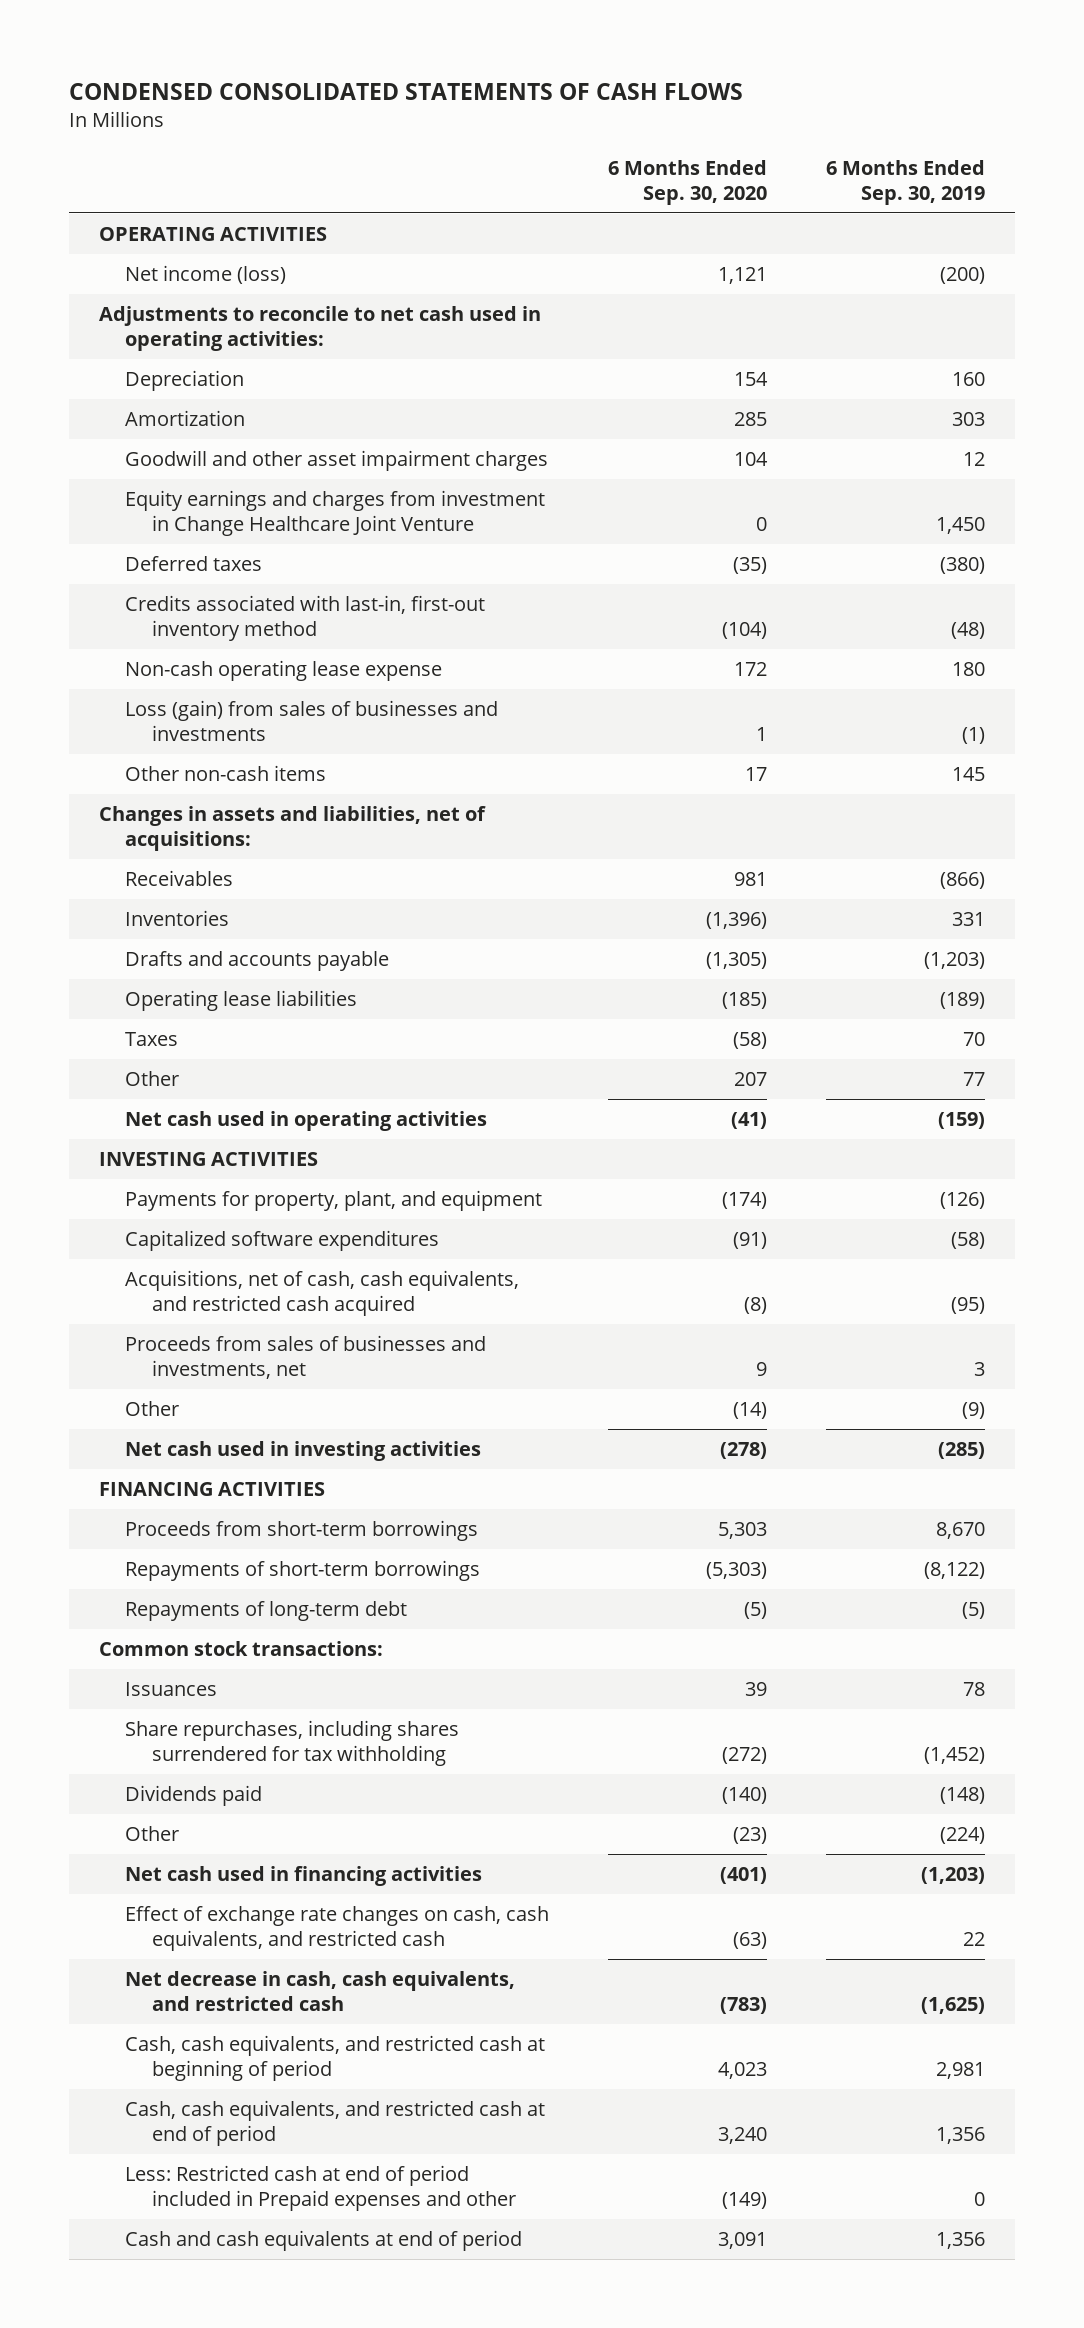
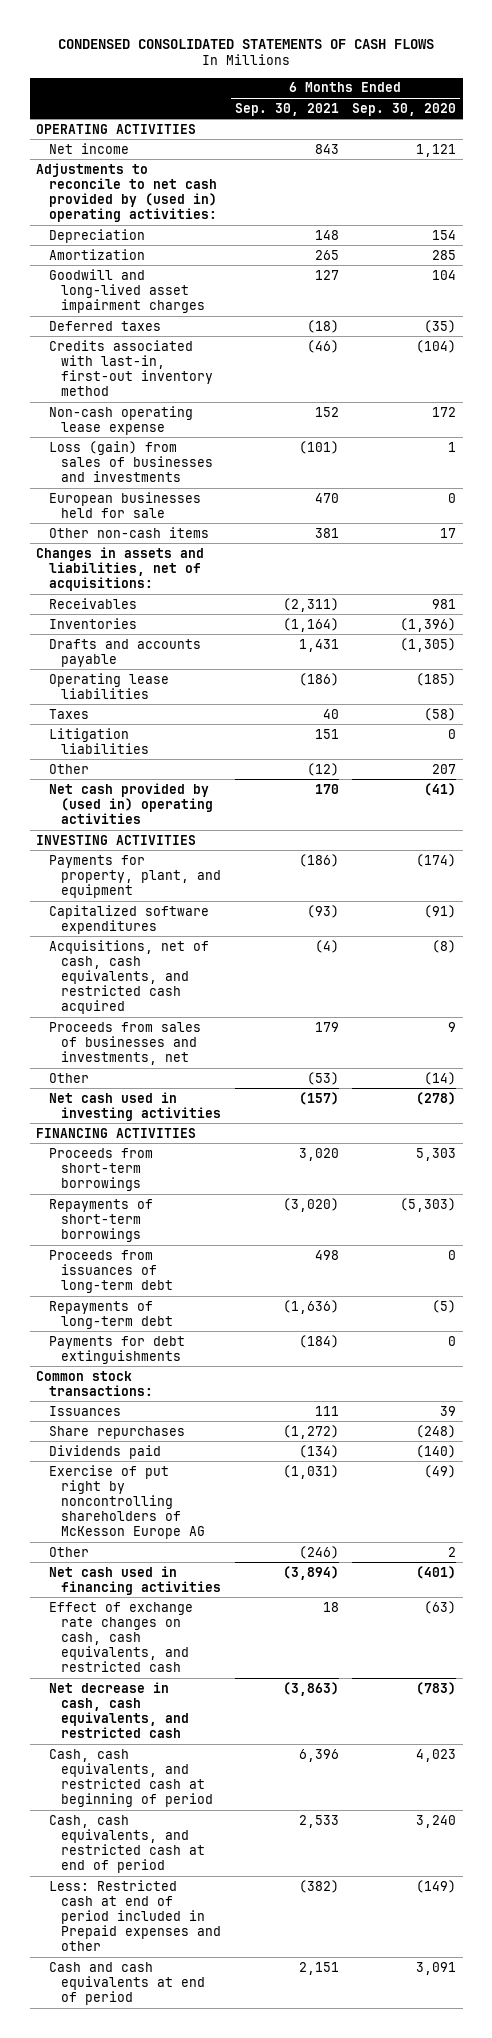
[826,159,986,206] 6 Months Ended Sep. 30, 2019 -> none
none -> [234,102,339,116] Sep. 30, 2021
[125,264,287,284] Net income (loss) -> [48,142,129,154] Net income
[98,305,541,352] Adjustments to reconcile to net cash used in operating activities: -> [36,162,217,223] Adjustments to reconcile to net cash provided by (used in) operating activities:
[125,489,546,537] Equity earnings and charges from investment in Change Healthcare Joint Venture -> none
[125,449,549,471] Goodwill and other asset impairment charges -> [48,268,206,313] Goodwill and long-lived asset impairment charges
none -> [48,491,201,518] European businesses held for sale
none -> [48,727,150,754] Litigation liabilities
[125,1110,488,1131] Net cash used in operating activities -> [48,782,214,824] Net cash provided by (used in) operating activities
none -> [48,1249,174,1293] Proceeds from issuances of long-term debt
none -> [48,1335,185,1364] Payments for debt extinguishments
[125,1719,460,1767] Share repurchases, including shares surrendered for tax withholding -> [48,1425,185,1439] Share repurchases
[722,1747,768,1765] (272) -> [416,1424,457,1438] (248)
none -> [48,1464,206,1540] Exercise of put right by noncontrolling shareholders of McKesson Europe AG
[733,1826,768,1844] (23) -> [448,1546,457,1557] 2

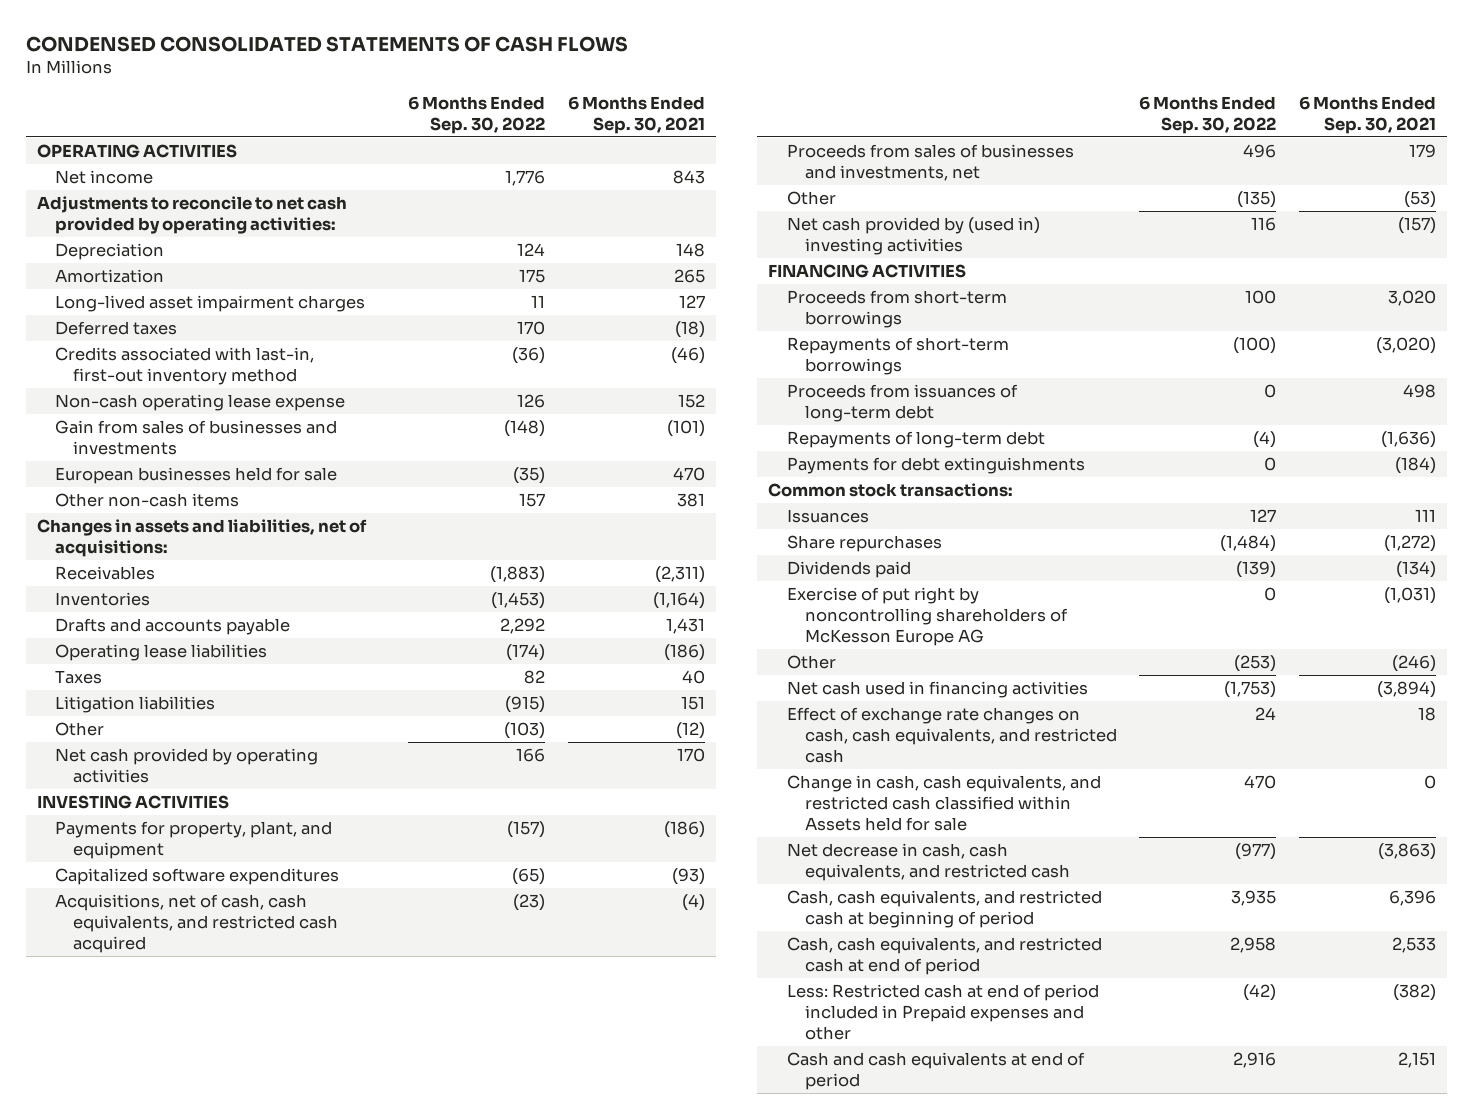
[352,102,457,116] Sep. 30, 2020 -> none
none -> [408,95,546,134] 6 Months Ended Sep. 30, 2022
[36,162,217,223] Adjustments to reconcile to net cash provided by (used in) operating activities: -> [37,196,348,234] Adjustments to reconcile to net cash provided by operating activities:
[48,268,206,313] Goodwill and long-lived asset impairment charges -> [55,295,366,313] Long-lived asset impairment charges
[48,440,214,482] Loss (gain) from sales of businesses and investments -> [55,420,338,455] Gain from sales of businesses and investments
[48,782,214,824] Net cash provided by (used in) operating activities -> [55,748,319,783] Net cash provided by operating activities
[48,1091,222,1121] Net cash used in investing activities -> [786,217,1040,255] Net cash provided by (used in) investing activities
none -> [786,775,1101,831] Change in cash, cash equivalents, and restricted cash classified within Assets held for sale

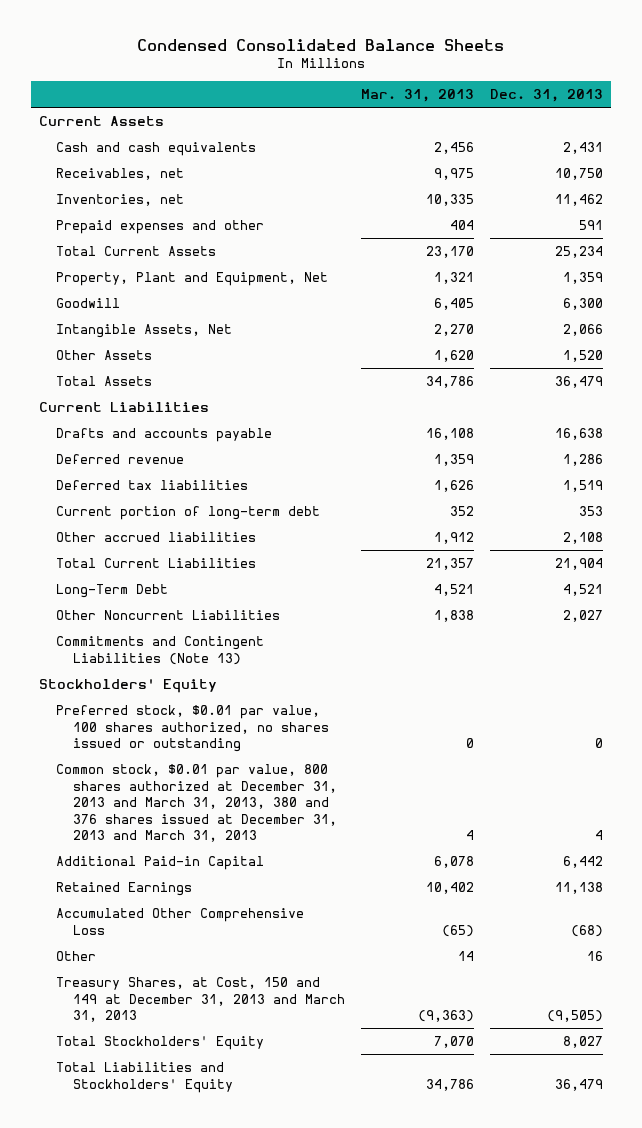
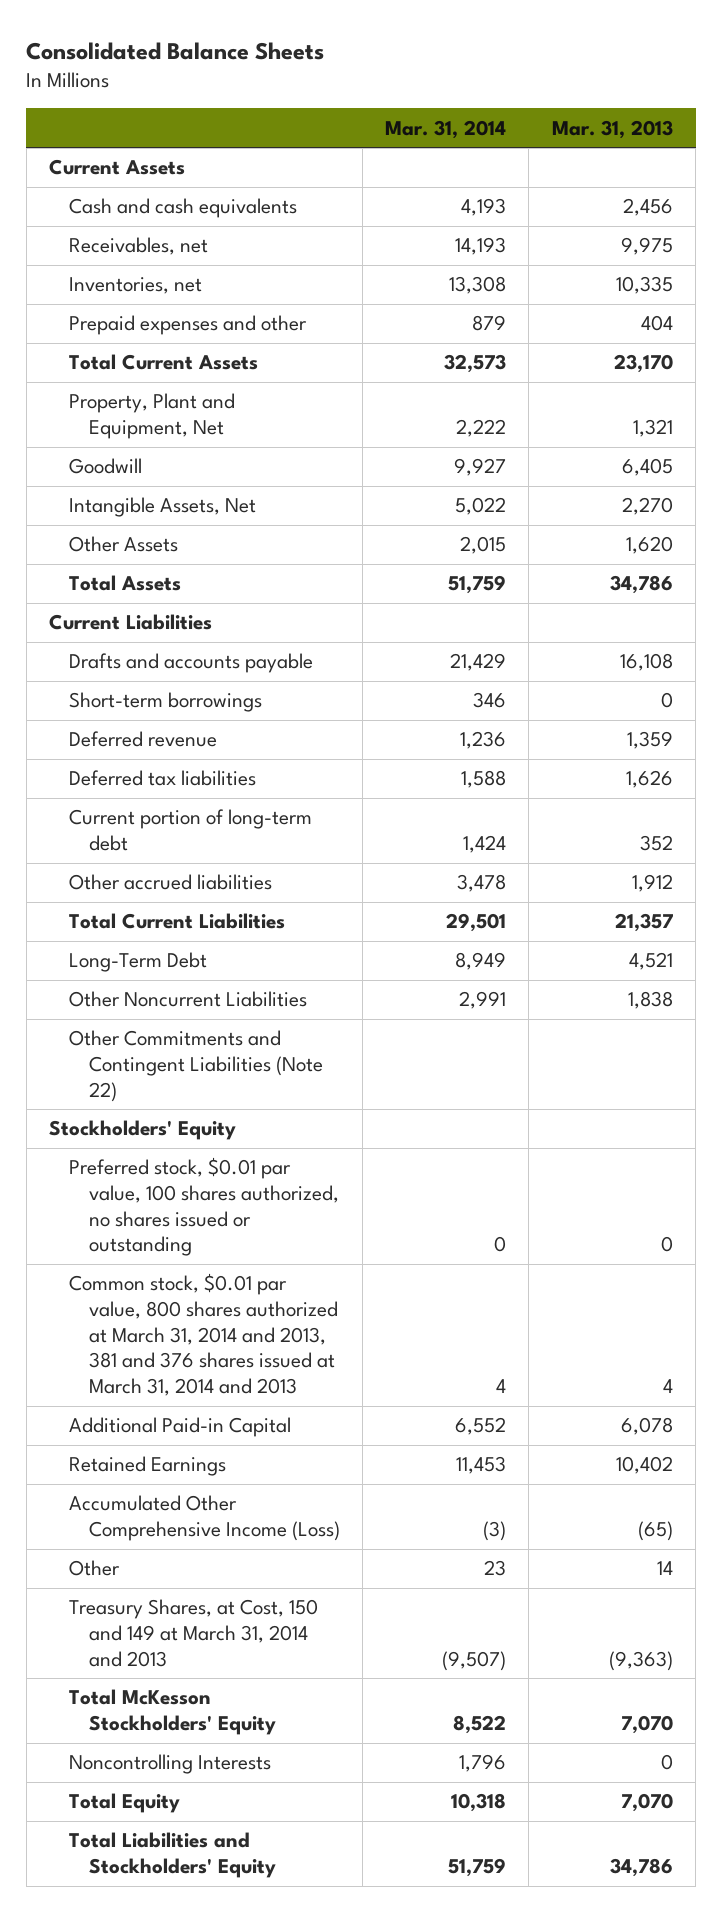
[136,38,504,51] Condensed Consolidated Balance Sheets -> [26,41,325,60] Consolidated Balance Sheets
[490,89,604,103] Dec. 31, 2013 -> none
none -> [385,119,507,139] Mar. 31, 2014
none -> [68,692,262,713] Short-term borrowings
[56,636,265,665] Commitments and Contingent Liabilities (Note 13) -> [68,1030,323,1102] Other Commitments and Contingent Liabilities (Note 22)
[56,764,338,843] Common stock, $0.01 par value, 800 shares authorized at December 31, 2013 and March 31, 2013, 380 and 376 shares issued at December 31, 2013 and March 31, 2013 -> [68,1273,338,1397] Common stock, $0.01 par value, 800 shares authorized at March 31, 2014 and 2013, 381 and 376 shares issued at March 31, 2014 and 2013
[56,908,305,935] Accumulated Other Comprehensive Loss -> [68,1495,340,1542] Accumulated Other Comprehensive Income (Loss)
[56,977,346,1023] Treasury Shares, at Cost, 150 and 149 at December 31, 2013 and March 31, 2013 -> [68,1599,318,1667] Treasury Shares, at Cost, 150 and 149 at March 31, 2014 and 2013
none -> [68,1689,276,1736] Total McKesson Stockholders' Equity
none -> [68,1754,271,1775] Noncontrolling Interests
[56,1036,265,1051] Total Stockholders' Equity -> [68,1793,180,1814] Total Equity

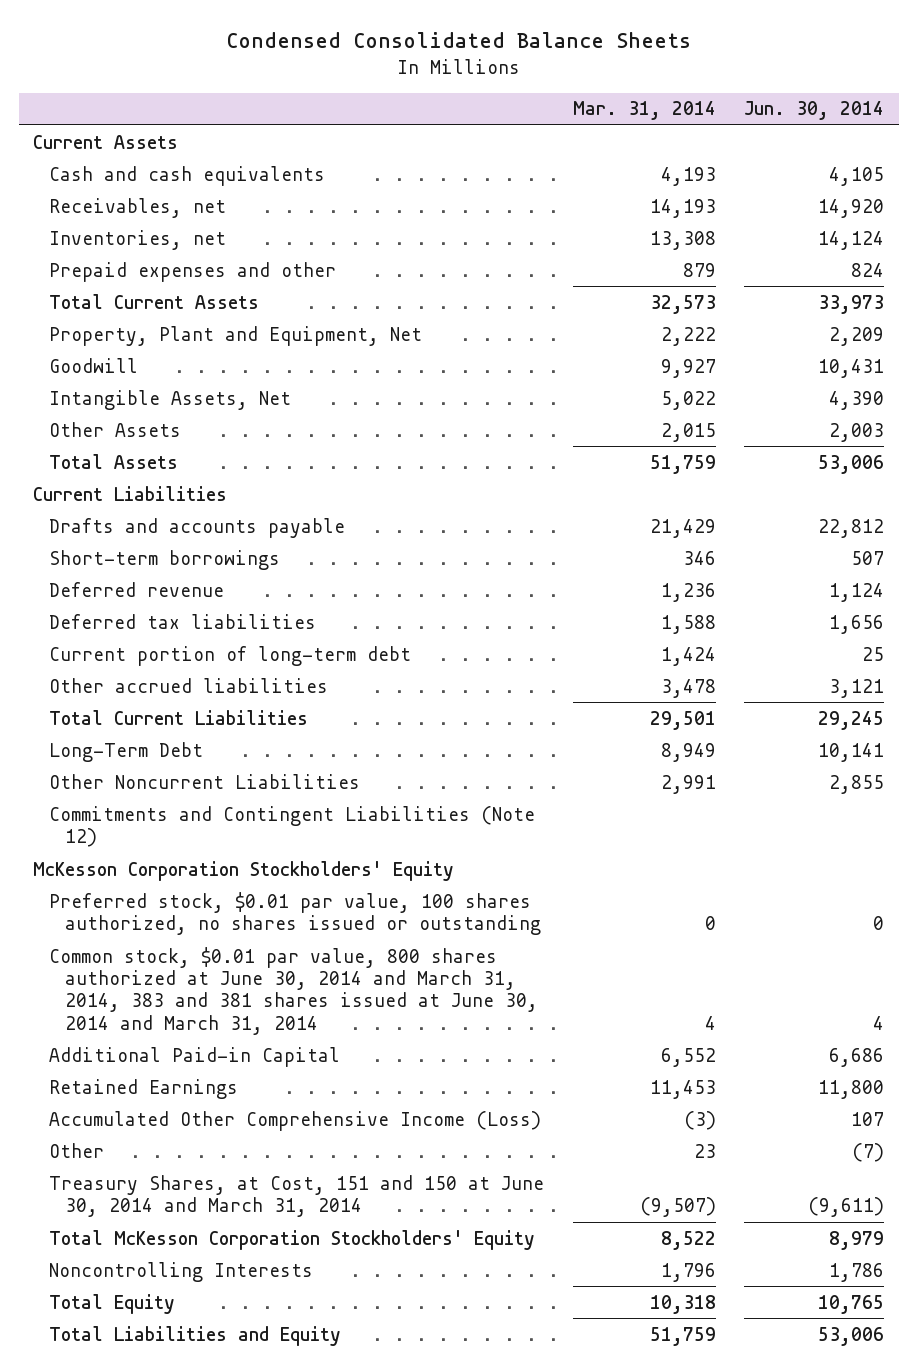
[26,41,325,60] Consolidated Balance Sheets -> [225,32,691,49] Condensed Consolidated Balance Sheets
[551,119,673,139] Mar. 31, 2013 -> none
none -> [744,101,885,121] Jun. 30, 2014
[68,1030,323,1102] Other Commitments and Contingent Liabilities (Note 22) -> [49,805,536,847] Commitments and Contingent Liabilities (Note 12)
[49,1120,237,1141] Stockholders' Equity -> [33,860,455,881] McKesson Corporation Stockholders' Equity
[68,1273,338,1397] Common stock, $0.01 par value, 800 shares authorized at March 31, 2014 and 2013, 381 and 376 shares issued at March 31, 2014 and 2013 -> [49,946,539,1035] Common stock, $0.01 par value, 800 shares authorized at June 30, 2014 and March 31, 2014, 383 and 381 shares issued at June 30, 2014 and March 31, 2014
[68,1599,318,1667] Treasury Shares, at Cost, 150 and 149 at March 31, 2014 and 2013 -> [49,1174,545,1217] Treasury Shares, at Cost, 151 and 150 at June 30, 2014 and March 31, 2014
[68,1689,276,1736] Total McKesson Stockholders' Equity -> [49,1229,536,1250] Total McKesson Corporation Stockholders' Equity
[68,1832,276,1879] Total Liabilities and Stockholders' Equity -> [49,1325,342,1346] Total Liabilities and Equity

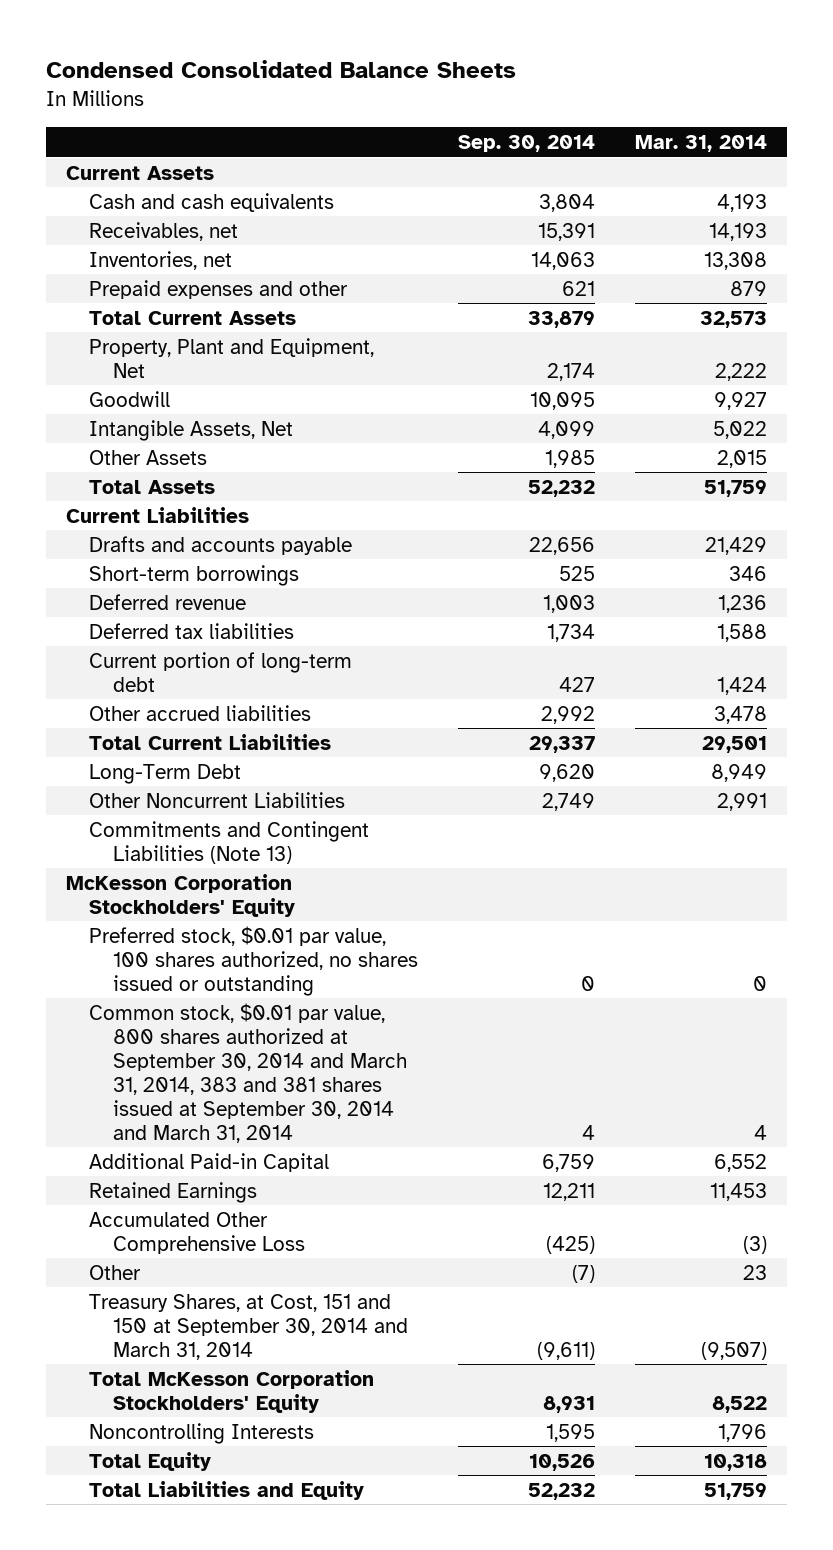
[744,101,885,121] Jun. 30, 2014 -> none
none -> [457,134,595,152] Sep. 30, 2014
[49,805,536,847] Commitments and Contingent Liabilities (Note 12) -> [89,820,370,864] Commitments and Contingent Liabilities (Note 13)
[49,946,539,1035] Common stock, $0.01 par value, 800 shares authorized at June 30, 2014 and March 31, 2014, 383 and 381 shares issued at June 30, 2014 and March 31, 2014 -> [89,1002,407,1143] Common stock, $0.01 par value, 800 shares authorized at September 30, 2014 and March 31, 2014, 383 and 381 shares issued at September 30, 2014 and March 31, 2014
[49,1110,542,1131] Accumulated Other Comprehensive Income (Loss) -> [89,1211,305,1254] Accumulated Other Comprehensive Loss
[49,1174,545,1217] Treasury Shares, at Cost, 151 and 150 at June 30, 2014 and March 31, 2014 -> [89,1293,408,1360] Treasury Shares, at Cost, 151 and 150 at September 30, 2014 and March 31, 2014

